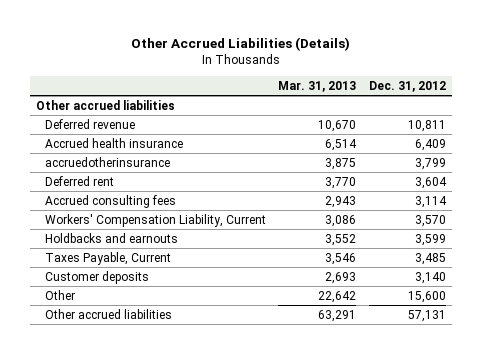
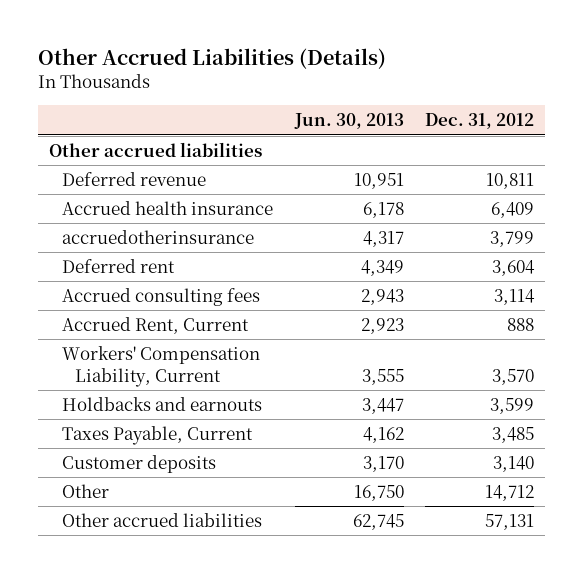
[278,80,357,92] Mar. 31, 2013 -> none
none -> [293,113,404,130] Jun. 30, 2013
none -> [61,316,249,334] Accrued Rent, Current
[407,290,446,303] 15,600 -> [485,484,535,501] 14,712

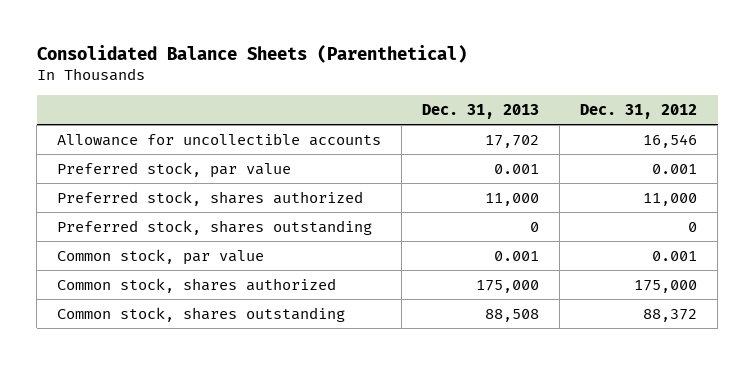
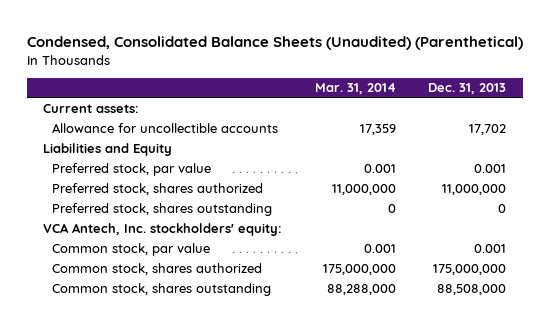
[36,45,467,64] Consolidated Balance Sheets (Parenthetical) -> [26,35,523,50] Condensed, Consolidated Balance Sheets (Unaudited) (Parenthetical)
[580,103,698,119] Dec. 31, 2012 -> none
none -> [314,83,396,95] Mar. 31, 2014
none -> [42,103,139,113] Current assets:
none -> [42,142,172,156] Liabilities and Equity
[485,192,540,206] 11,000 -> [442,183,507,195] 11,000,000
none -> [42,222,282,236] VCA Antech, Inc. stockholders' equity:
[476,279,540,293] 175,000 -> [433,263,507,275] 175,000,000
[485,308,540,322] 88,508 -> [437,283,507,295] 88,508,000

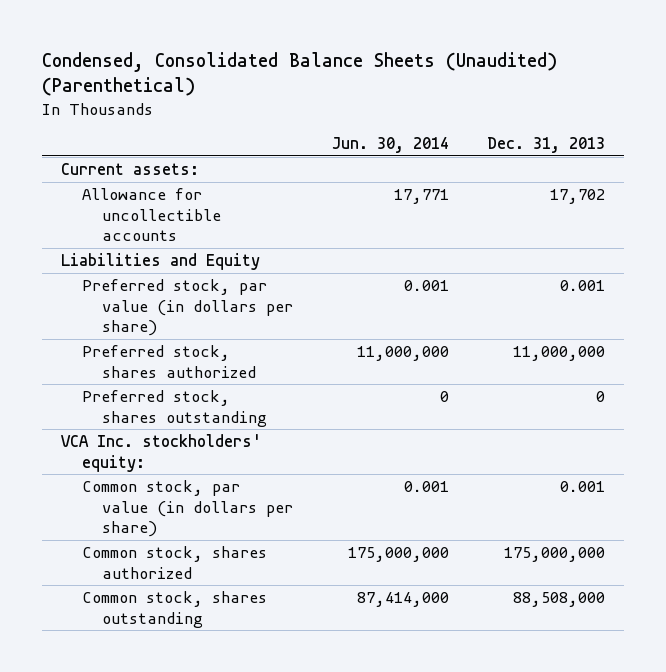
[314,83,396,95] Mar. 31, 2014 -> none
none -> [331,136,449,153] Jun. 30, 2014
[52,162,212,176] Preferred stock, par value -> [81,278,294,337] Preferred stock, par value (in dollars per share)
[42,222,282,236] VCA Antech, Inc. stockholders' equity: -> [60,433,261,472] VCA Inc. stockholders' equity:
[52,242,211,256] Common stock, par value -> [81,479,294,538] Common stock, par value (in dollars per share)

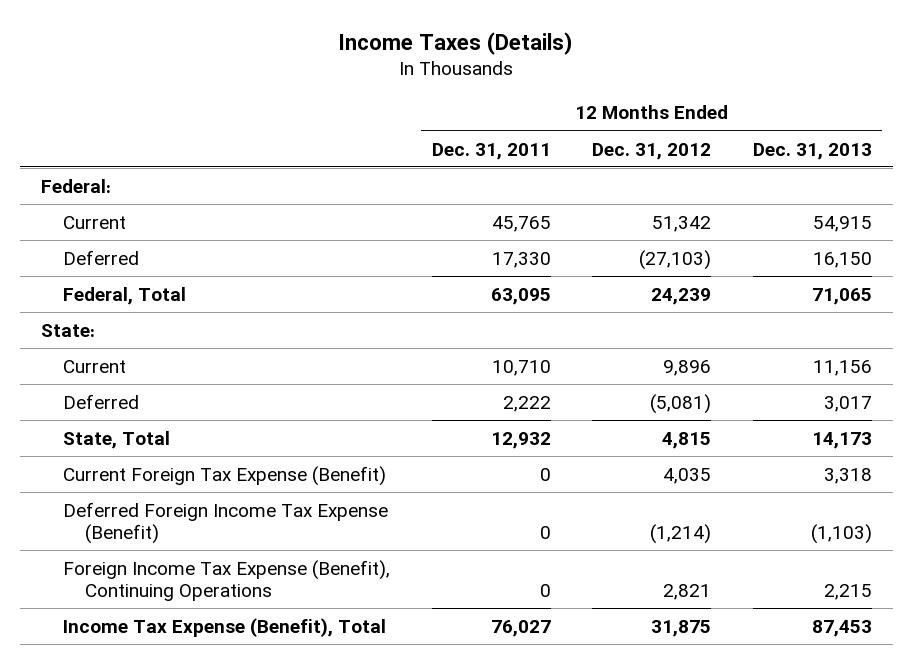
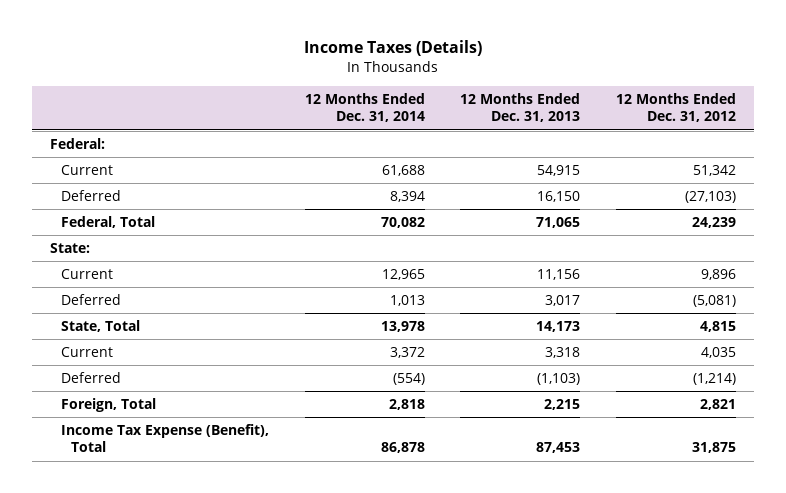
[431,142,551,160] Dec. 31, 2011 -> none
none -> [304,93,425,123] 12 Months Ended Dec. 31, 2014
[62,465,386,486] Current Foreign Tax Expense (Benefit) -> [60,347,113,358] Current
[62,501,388,544] Deferred Foreign Income Tax Expense (Benefit) -> [60,372,121,384] Deferred
[62,559,390,601] Foreign Income Tax Expense (Benefit), Continuing Operations -> [60,398,156,413] Foreign, Total

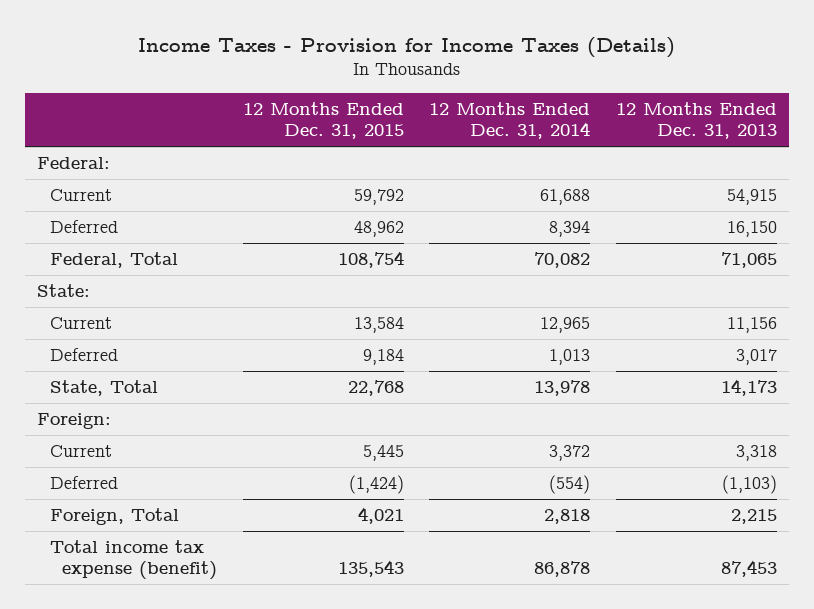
[304,40,483,57] Income Taxes (Details) -> [138,36,676,58] Income Taxes - Provision for Income Taxes (Details)
[616,93,737,123] 12 Months Ended Dec. 31, 2012 -> none
none -> [242,101,404,139] 12 Months Ended Dec. 31, 2015
none -> [37,413,112,430] Foreign:
[60,424,269,453] Income Tax Expense (Benefit), Total -> [49,540,218,581] Total income tax expense (benefit)

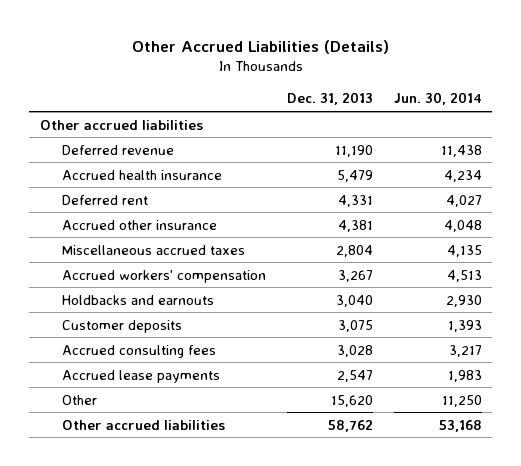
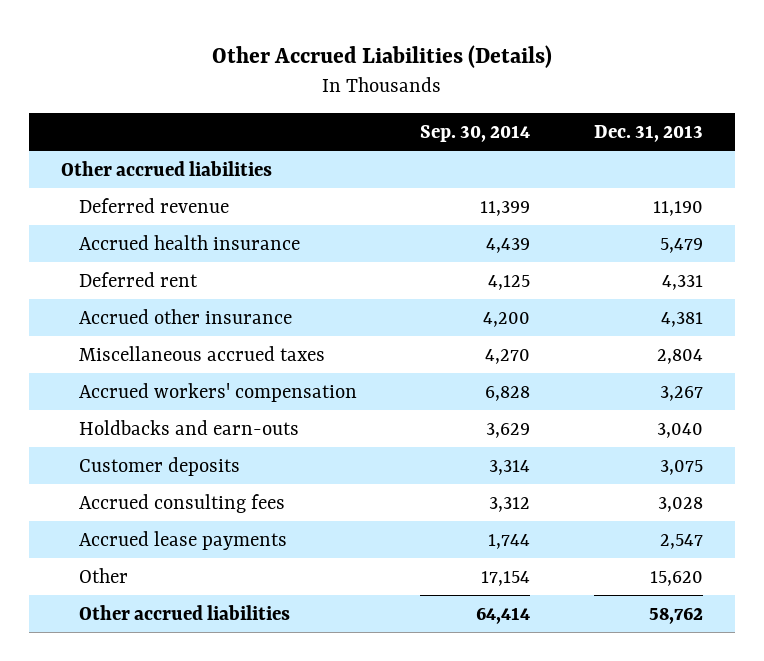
[393,92,482,106] Jun. 30, 2014 -> none
none -> [420,124,531,142] Sep. 30, 2014
[61,294,214,305] Holdbacks and earnouts -> [78,419,299,435] Holdbacks and earn-outs

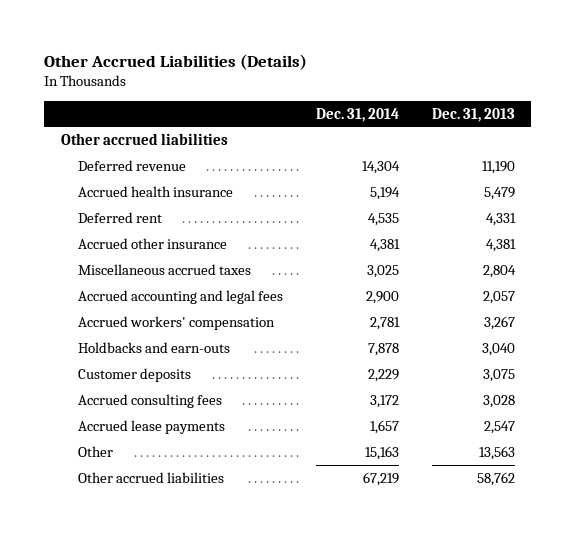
[420,124,531,142] Sep. 30, 2014 -> none
none -> [315,107,399,122] Dec. 31, 2014
none -> [77,289,283,304] Accrued accounting and legal fees
[649,570,703,586] 15,620 -> [478,445,515,460] 13,563

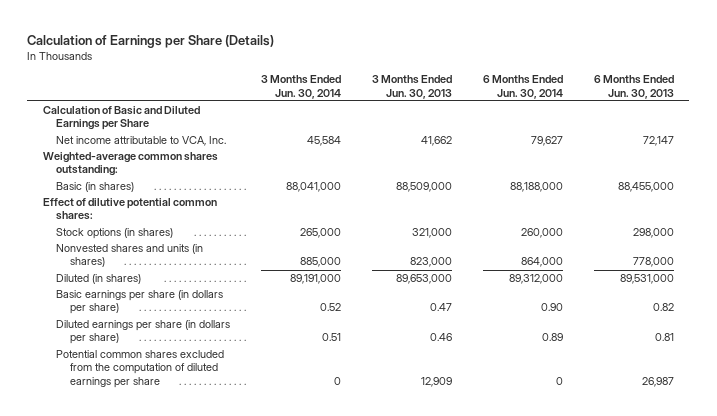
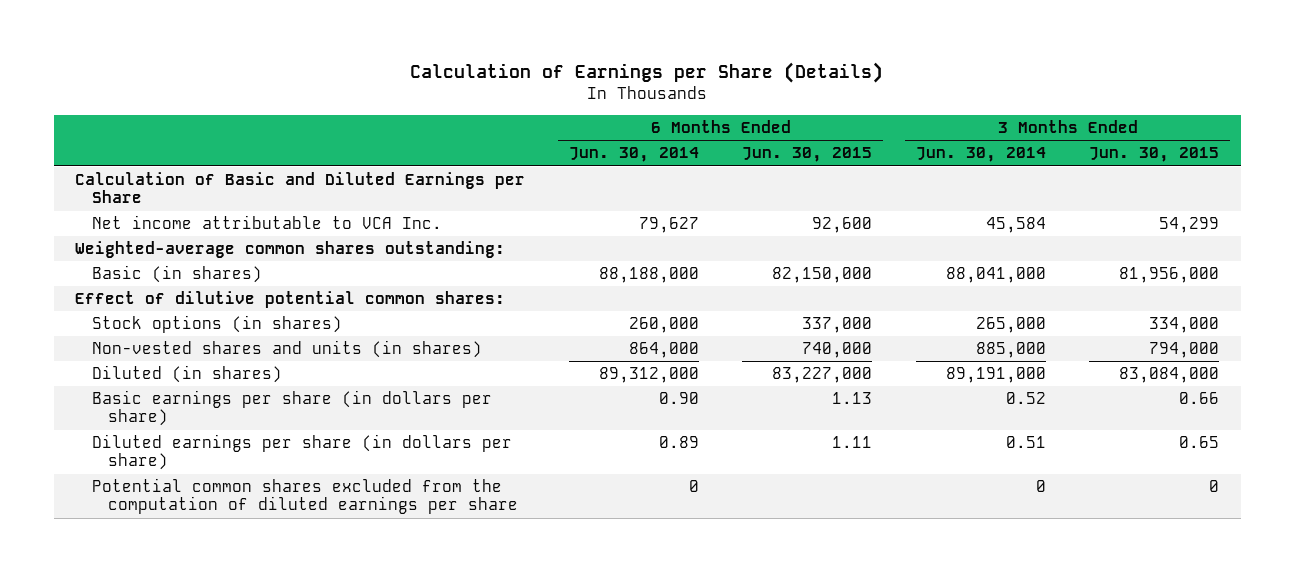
[372,75,453,99] 3 Months Ended Jun. 30, 2013 -> none
[593,75,674,99] 6 Months Ended Jun. 30, 2013 -> none
none -> [742,147,873,163] Jun. 30, 2015
none -> [1089,147,1220,163] Jun. 30, 2015
[56,136,227,147] Net income attributable to VCA, Inc. -> [91,215,442,230] Net income attributable to VCA Inc.
[56,244,204,268] Nonvested shares and units (in shares) -> [91,340,482,359] Non-vested shares and units (in shares)

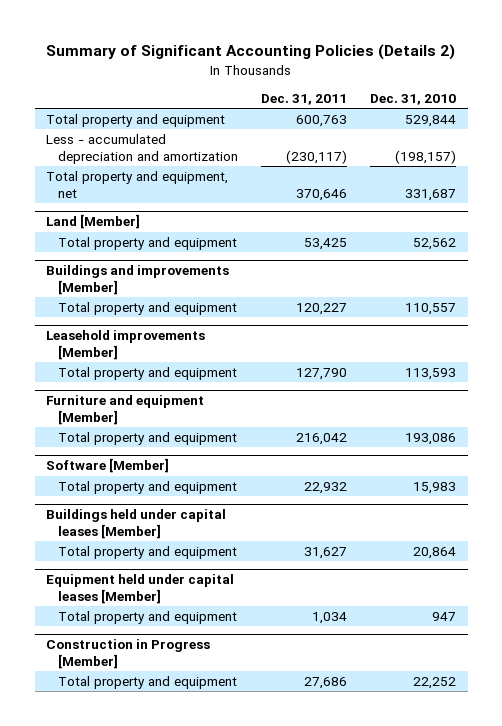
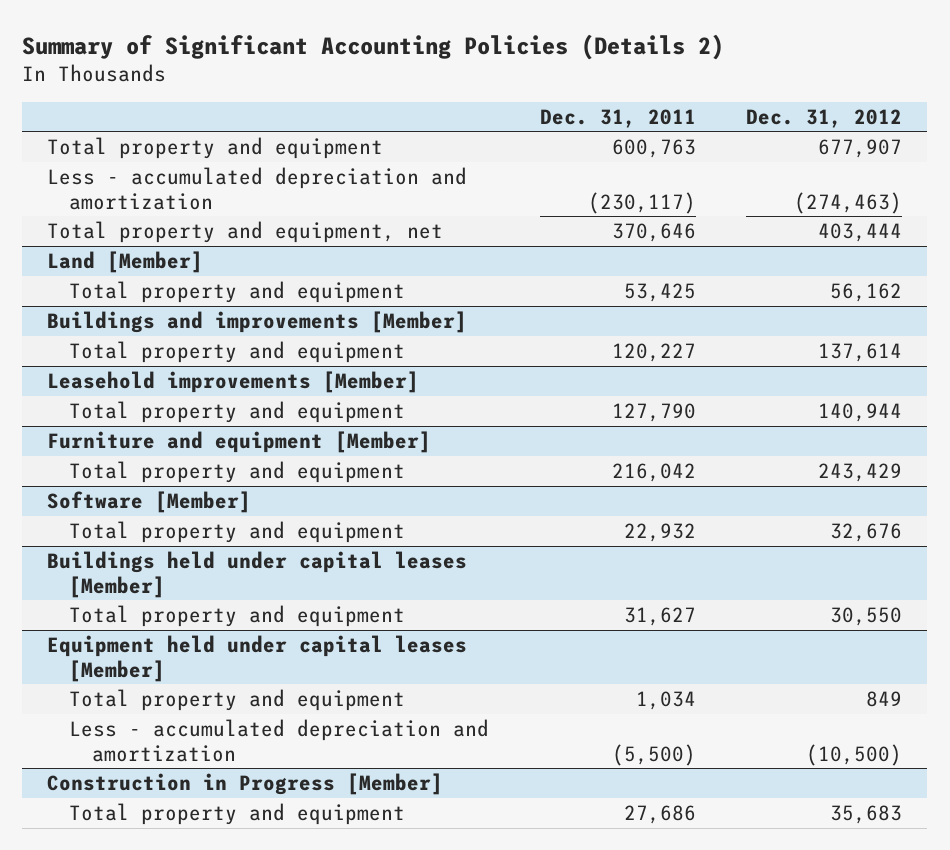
[370,94,457,106] Dec. 31, 2010 -> none
none -> [746,108,903,128] Dec. 31, 2012
none -> [69,718,490,762] Less - accumulated depreciation and amortization

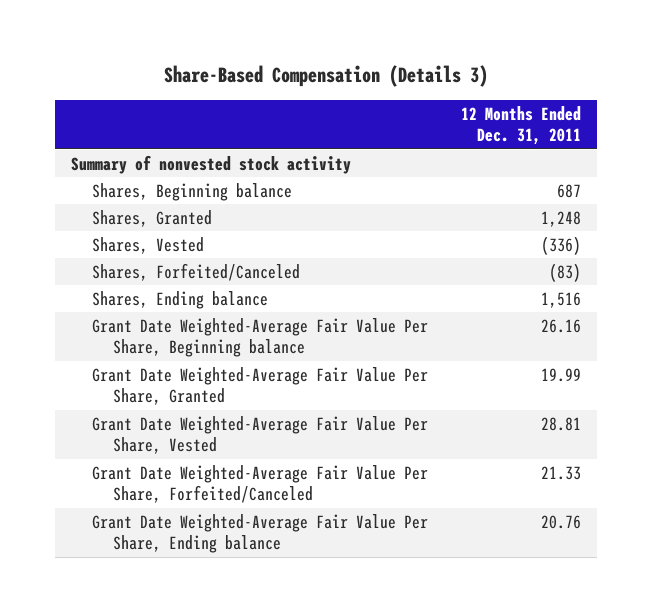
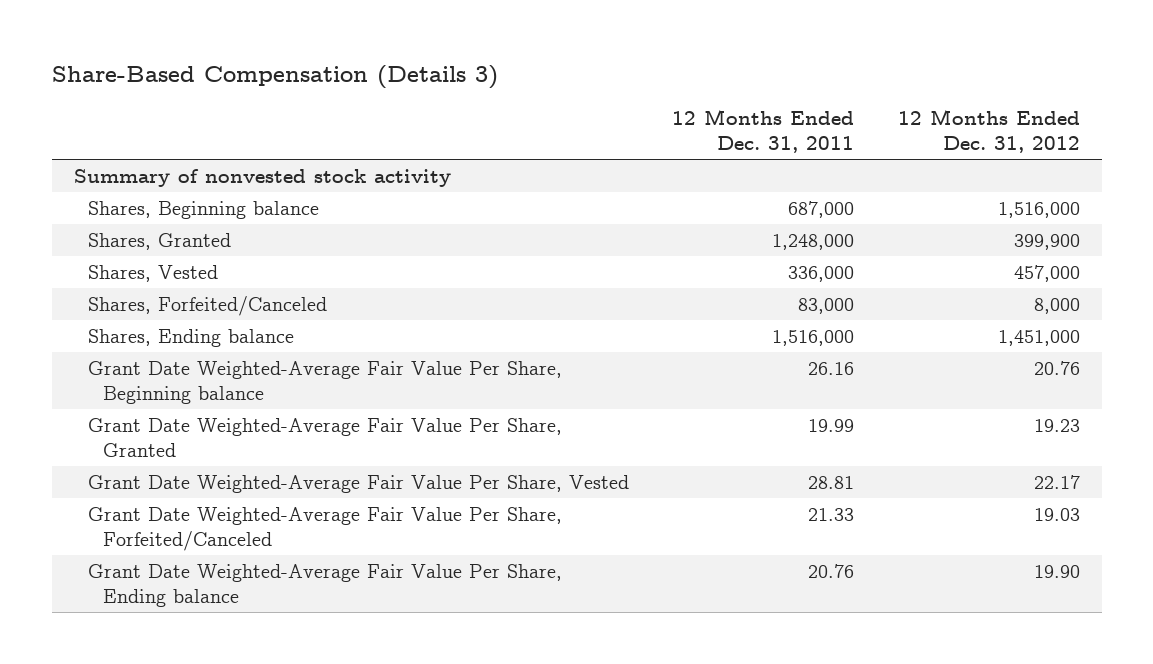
none -> [897,109,1080,154] 12 Months Ended Dec. 31, 2012
[556,183,581,198] 687 -> [788,200,855,218] 687,000
[540,210,581,227] 1,248 -> [772,233,855,250] 1,248,000
[540,235,581,255] (336) -> [788,265,855,282] 336,000
[548,262,581,282] (83) -> [798,297,855,314] 83,000
[540,291,581,308] 1,516 -> [772,329,855,346] 1,516,000

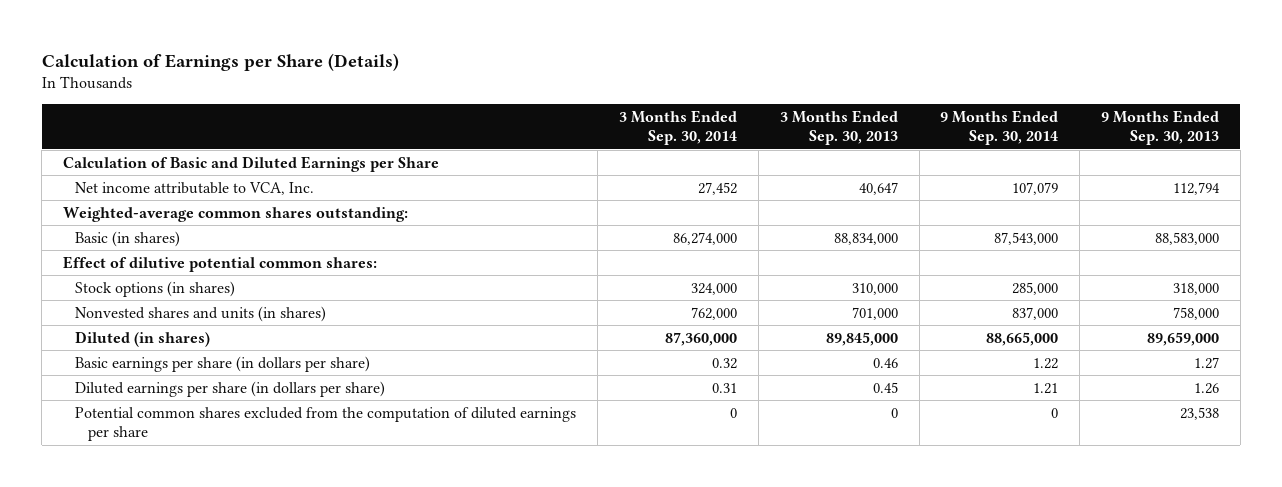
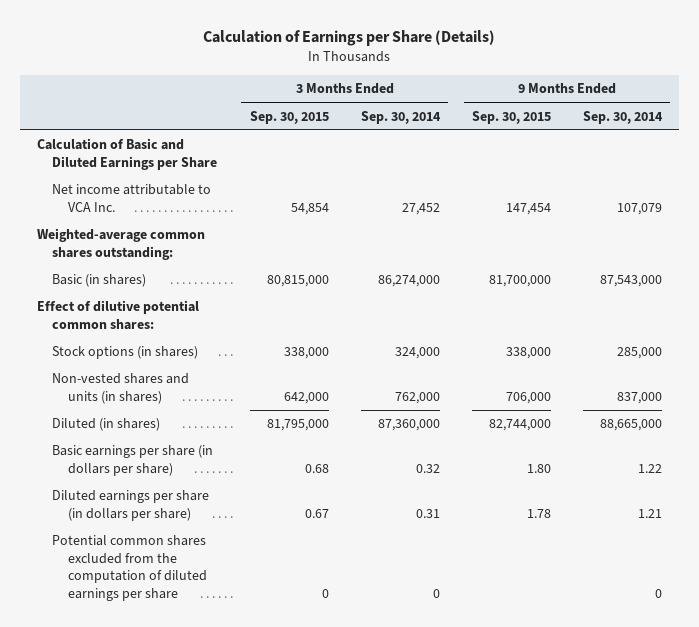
[779,109,898,146] 3 Months Ended Sep. 30, 2013 -> none
[1101,109,1220,146] 9 Months Ended Sep. 30, 2013 -> none
none -> [249,110,329,124] Sep. 30, 2015
none -> [472,110,552,124] Sep. 30, 2015
[75,181,315,195] Net income attributable to VCA, Inc. -> [52,184,212,212] Net income attributable to VCA Inc.
[75,305,327,322] Nonvested shares and units (in shares) -> [52,373,190,404] Non-vested shares and units (in shares)

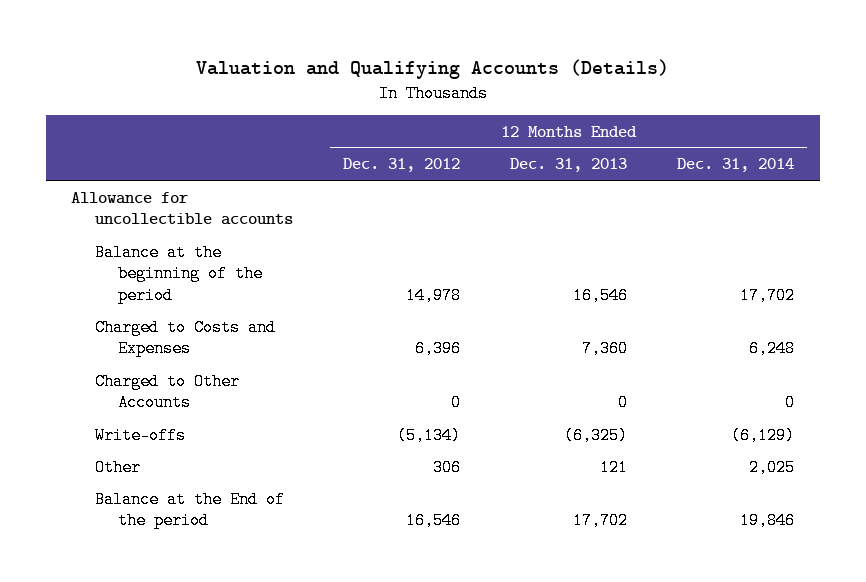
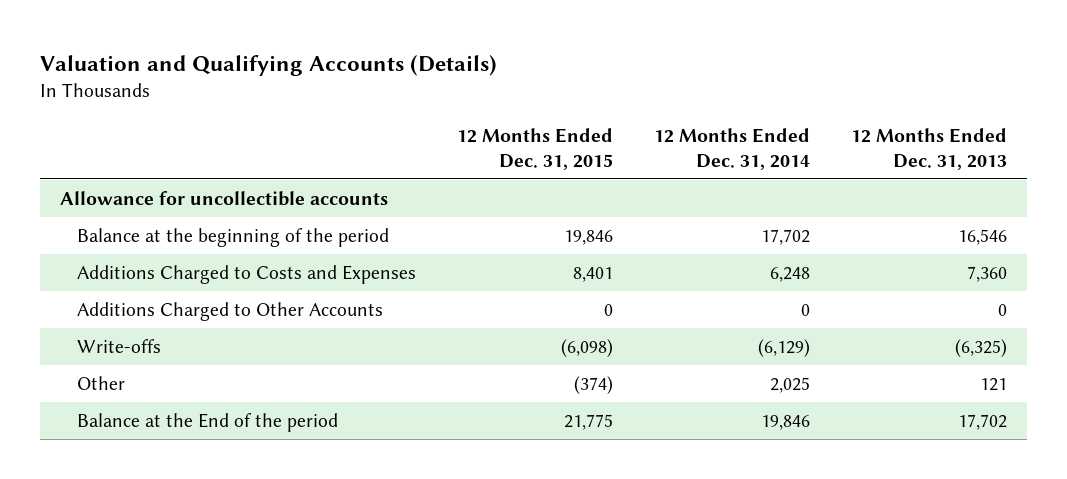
[343,158,461,173] Dec. 31, 2012 -> none
none -> [457,127,614,170] 12 Months Ended Dec. 31, 2015
[94,318,276,358] Charged to Costs and Expenses -> [77,265,417,285] Additions Charged to Costs and Expenses
[94,372,240,412] Charged to Other Accounts -> [77,302,384,322] Additions Charged to Other Accounts

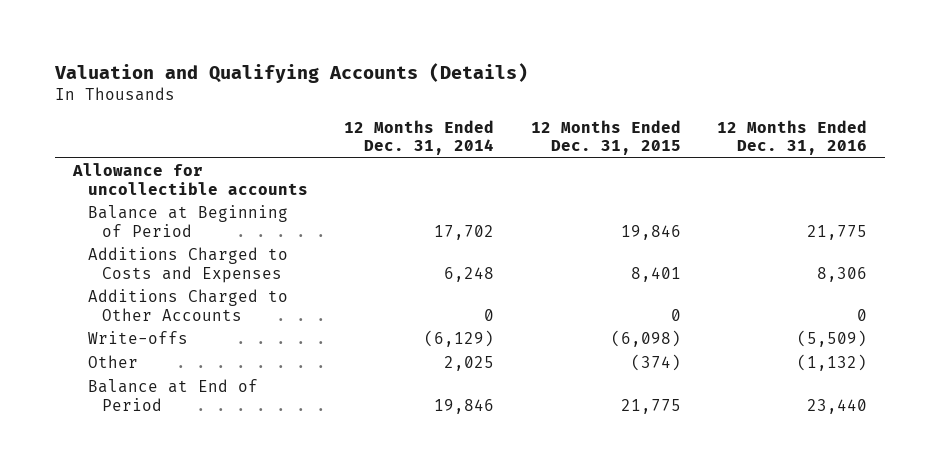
[850,127,1007,170] 12 Months Ended Dec. 31, 2013 -> none
none -> [717,120,868,156] 12 Months Ended Dec. 31, 2016
[77,228,390,248] Balance at the beginning of the period -> [87,205,288,237] Balance at Beginning of Period
[77,413,339,433] Balance at the End of the period -> [87,379,258,411] Balance at End of Period

